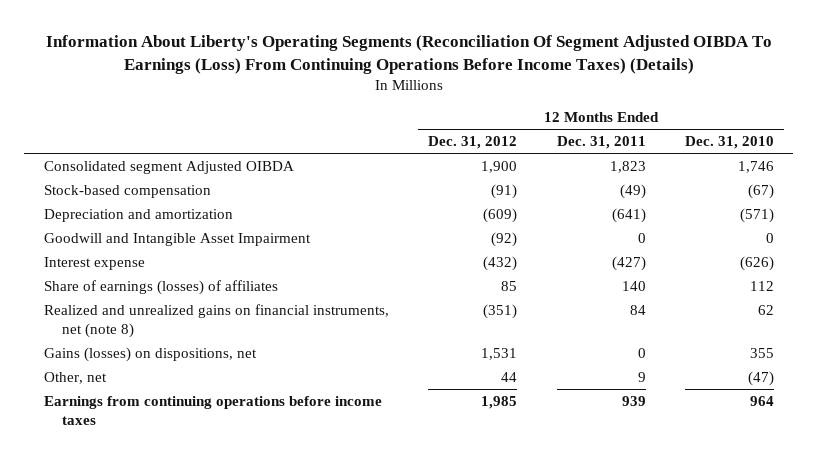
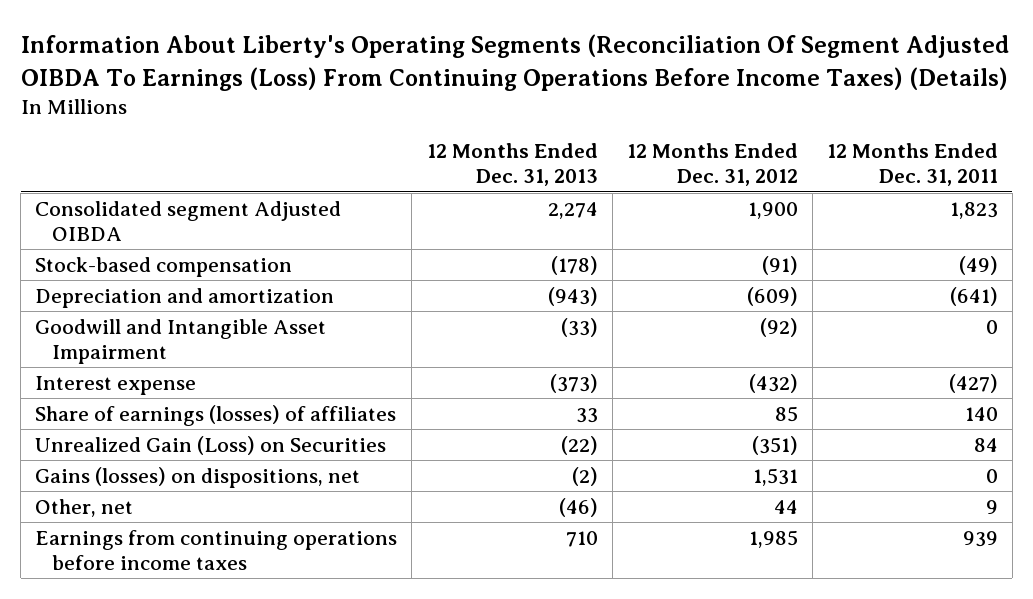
[684,135,774,149] Dec. 31, 2010 -> none
none -> [426,143,598,187] 12 Months Ended Dec. 31, 2013
[44,303,390,339] Realized and unrealized gains on financial instruments, net (note 8) -> [35,435,387,455] Unrealized Gain (Loss) on Securities

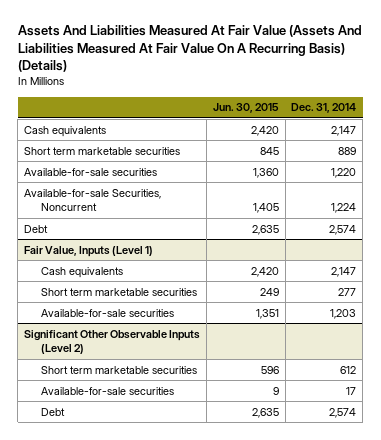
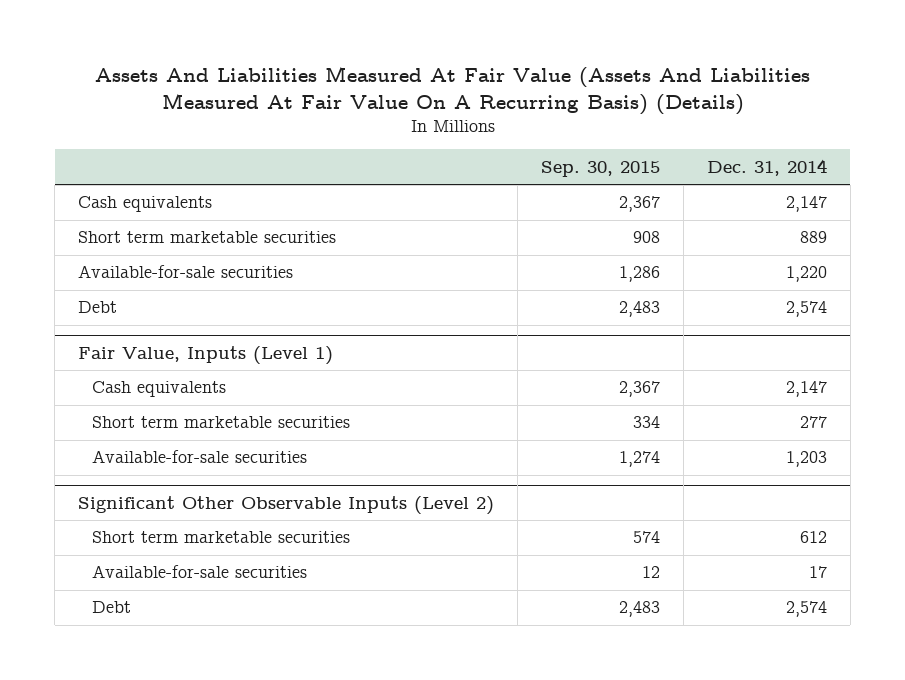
[212,103,279,114] Jun. 30, 2015 -> none
none -> [541,160,661,177] Sep. 30, 2015
[24,188,162,212] Available-for-sale Securities, Noncurrent -> none

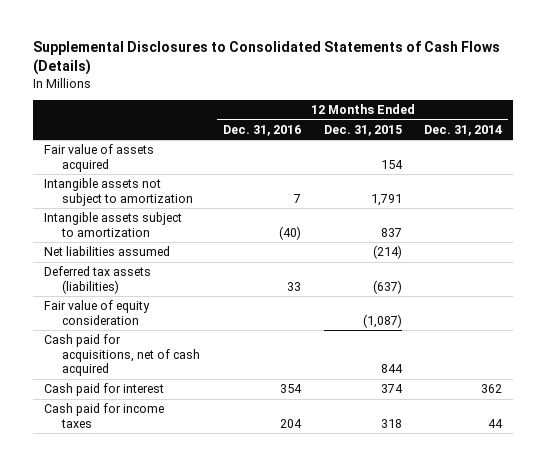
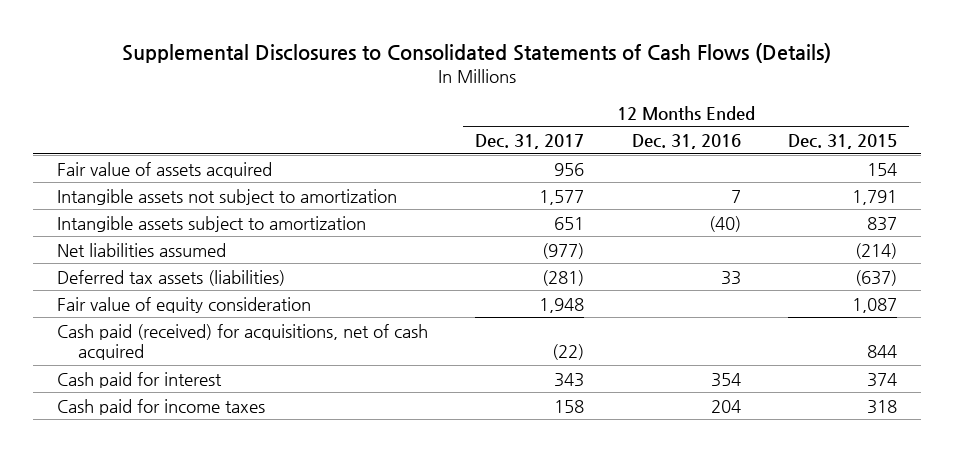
[424,124,503,136] Dec. 31, 2014 -> none
none -> [475,134,585,150] Dec. 31, 2017
[362,313,402,328] (1,087) -> [852,297,898,313] 1,087
[44,334,201,377] Cash paid for acquisitions, net of cash acquired -> [56,323,428,361] Cash paid (received) for acquisitions, net of cash acquired

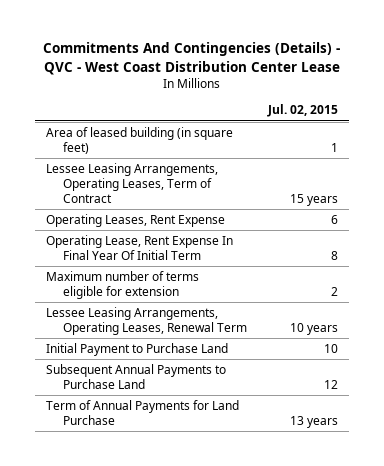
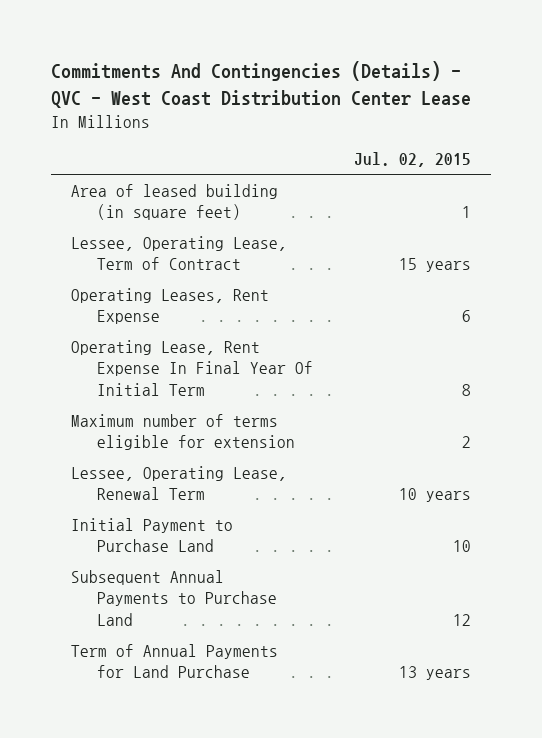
[45,162,218,203] Lessee Leasing Arrangements, Operating Leases, Term of Contract -> [71,235,288,271] Lessee, Operating Lease, Term of Contract
[45,306,248,335] Lessee Leasing Arrangements, Operating Leases, Renewal Term -> [71,465,288,501] Lessee, Operating Lease, Renewal Term

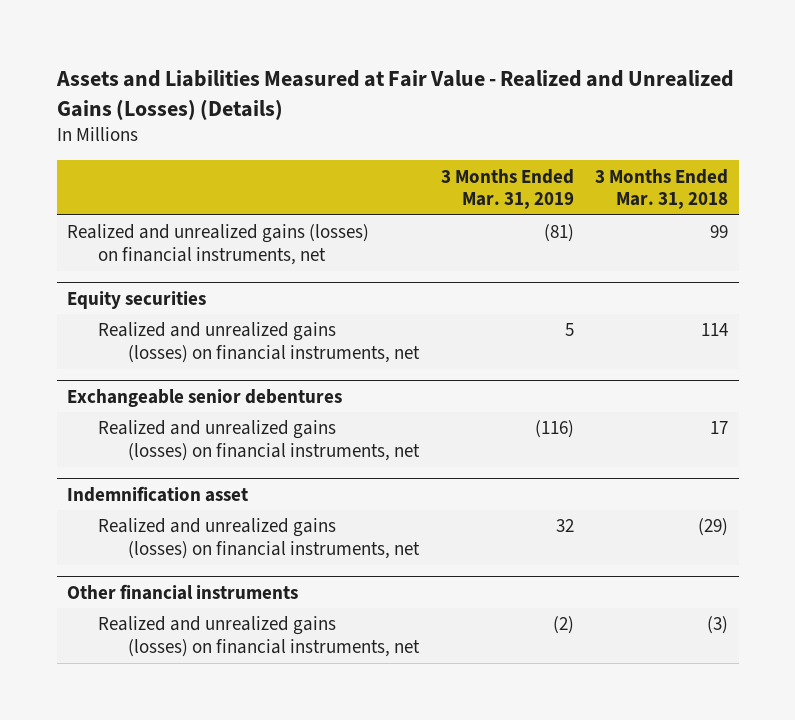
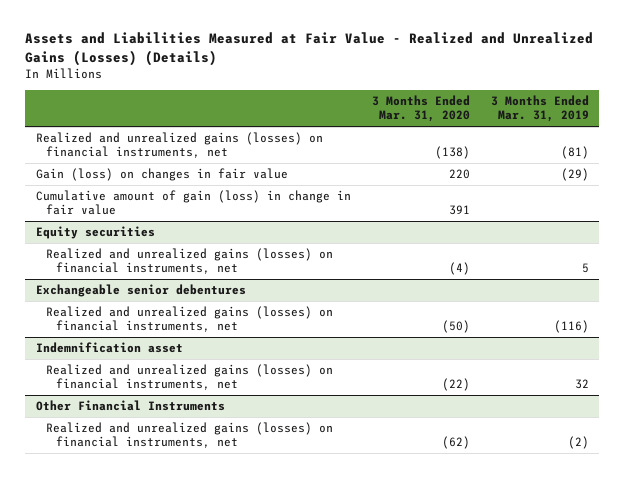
[595,168,729,210] 3 Months Ended Mar. 31, 2018 -> none
none -> [371,95,470,123] 3 Months Ended Mar. 31, 2020
none -> [35,168,288,182] Gain (loss) on changes in fair value
none -> [35,190,351,216] Cumulative amount of gain (loss) in change in fair value
[67,583,299,600] Other financial instruments -> [35,400,225,412] Other Financial Instruments

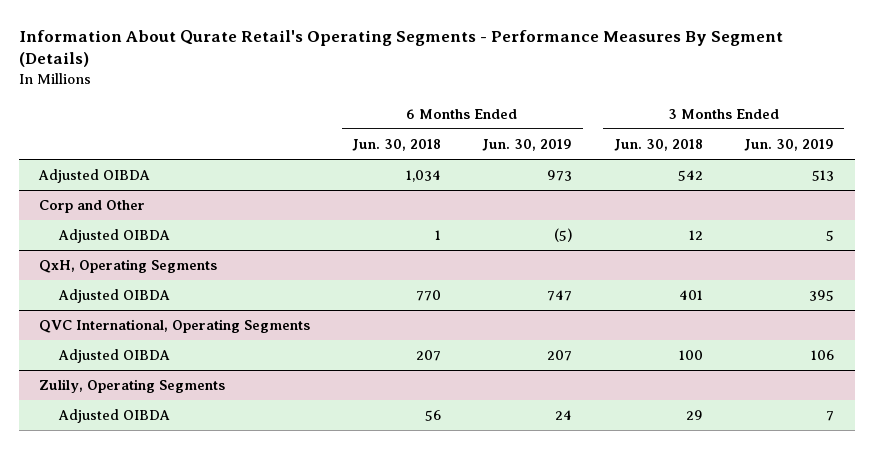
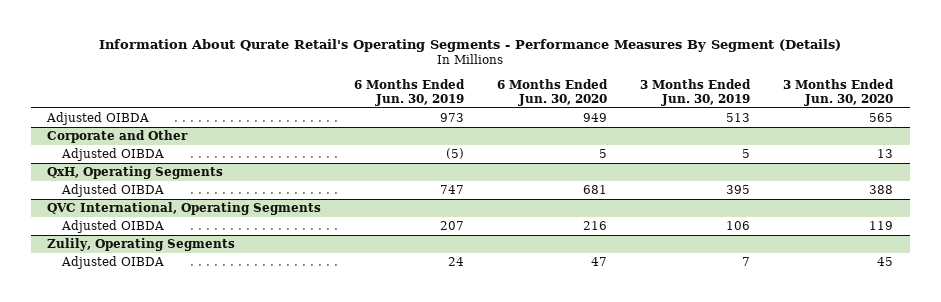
[351,139,441,152] Jun. 30, 2018 -> none
[613,139,703,152] Jun. 30, 2018 -> none
none -> [497,78,609,106] 6 Months Ended Jun. 30, 2020
none -> [783,78,895,106] 3 Months Ended Jun. 30, 2020
[39,200,146,214] Corp and Other -> [47,130,189,144] Corporate and Other

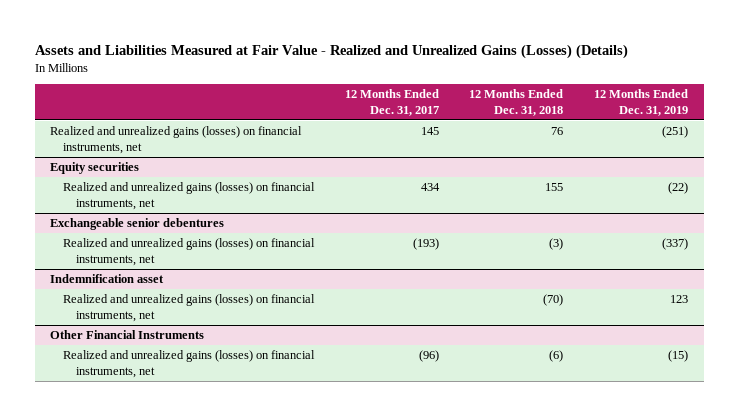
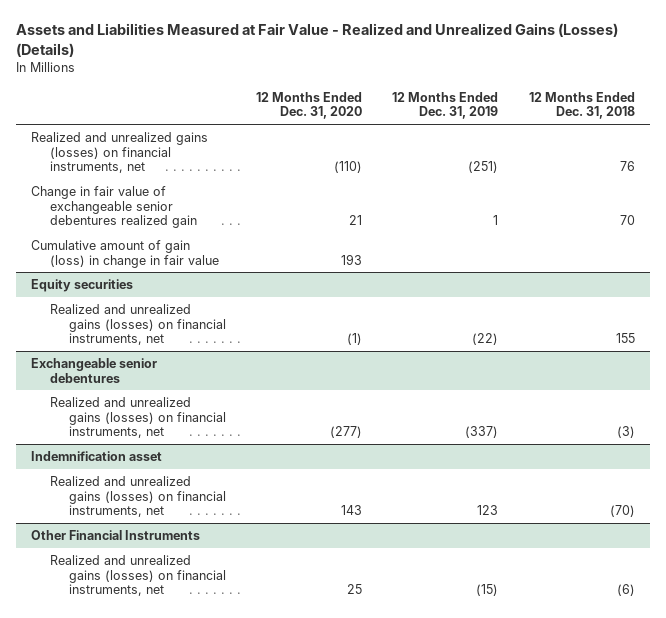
[344,89,439,116] 12 Months Ended Dec. 31, 2017 -> none
none -> [256,91,363,120] 12 Months Ended Dec. 31, 2020
none -> [31,185,197,229] Change in fair value of exchangeable senior debentures realized gain
none -> [31,239,219,268] Cumulative amount of gain (loss) in change in fair value

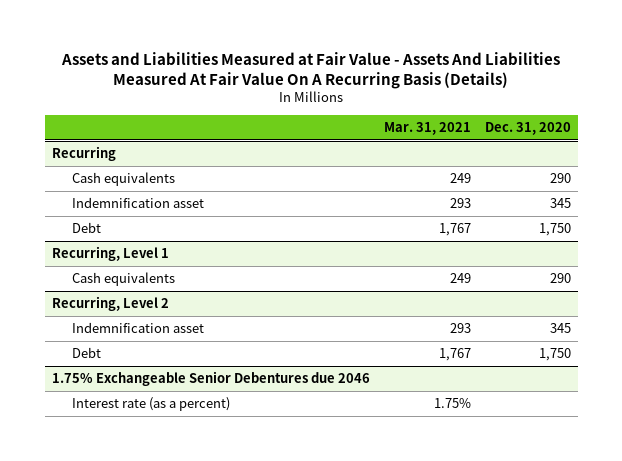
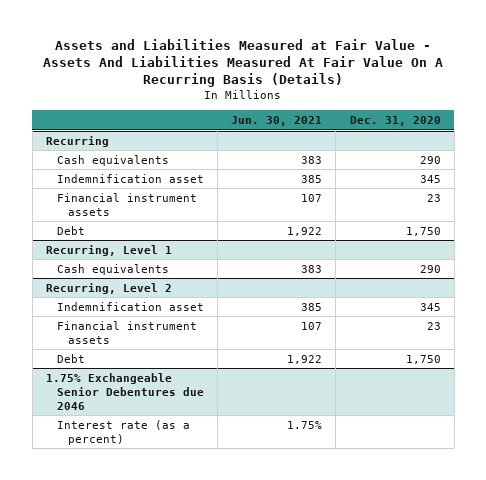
[383,122,471,136] Mar. 31, 2021 -> none
none -> [231,116,323,127] Jun. 30, 2021
none -> [56,192,197,216] Financial instrument assets
none -> [56,320,197,344] Financial instrument assets

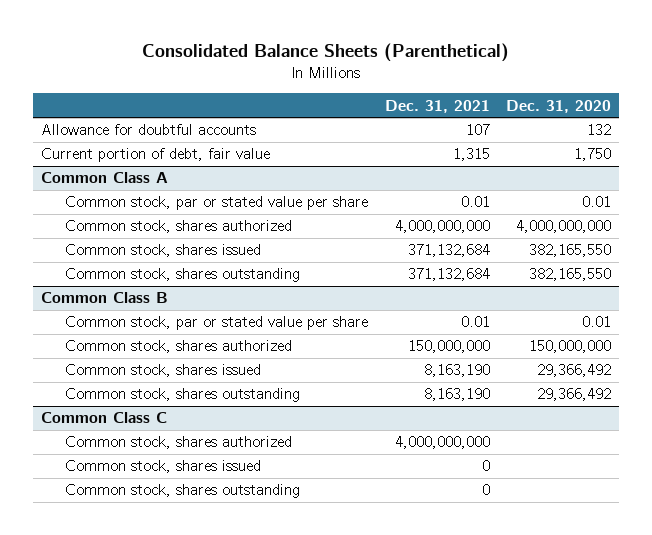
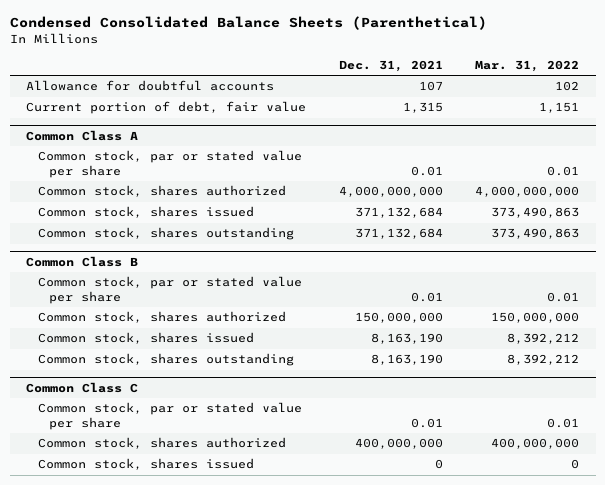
[142,42,510,62] Consolidated Balance Sheets (Parenthetical) -> [9,16,487,31] Condensed Consolidated Balance Sheets (Parenthetical)
[506,99,612,113] Dec. 31, 2020 -> none
none -> [475,59,580,72] Mar. 31, 2022
none -> [37,402,302,431] Common stock, par or stated value per share
[394,436,490,450] 4,000,000,000 -> [354,438,443,450] 400,000,000
[65,484,301,499] Common stock, shares outstanding -> none

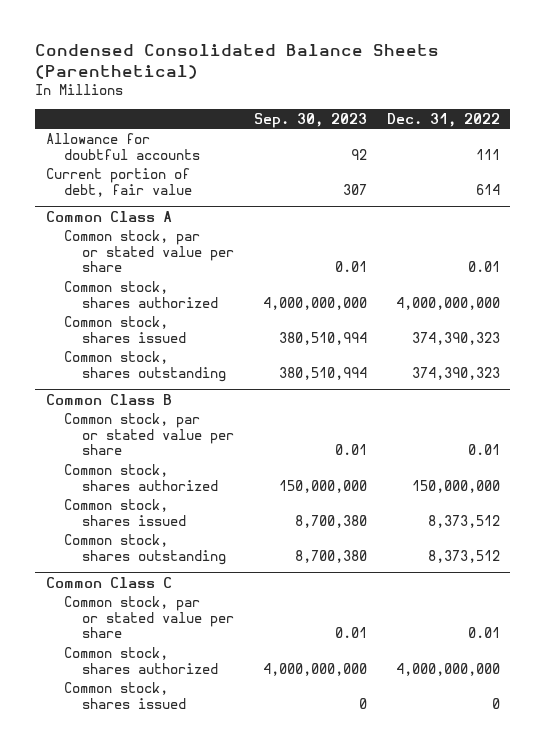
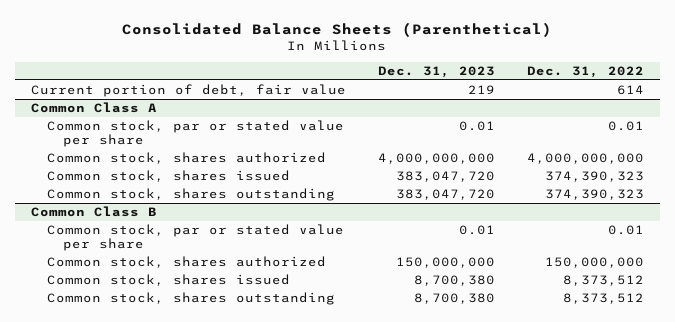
[35,44,440,80] Condensed Consolidated Balance Sheets (Parenthetical) -> [122,21,553,37] Consolidated Balance Sheets (Parenthetical)
[253,112,367,128] Sep. 30, 2023 -> none
none -> [377,65,495,78] Dec. 31, 2023
[45,132,200,160] Allowance for doubtful accounts -> none
[45,576,172,588] Common Class C -> none
[63,595,234,639] Common stock, par or stated value per share -> none
[63,646,218,674] Common stock, shares authorized -> none
[63,681,186,709] Common stock, shares issued -> none

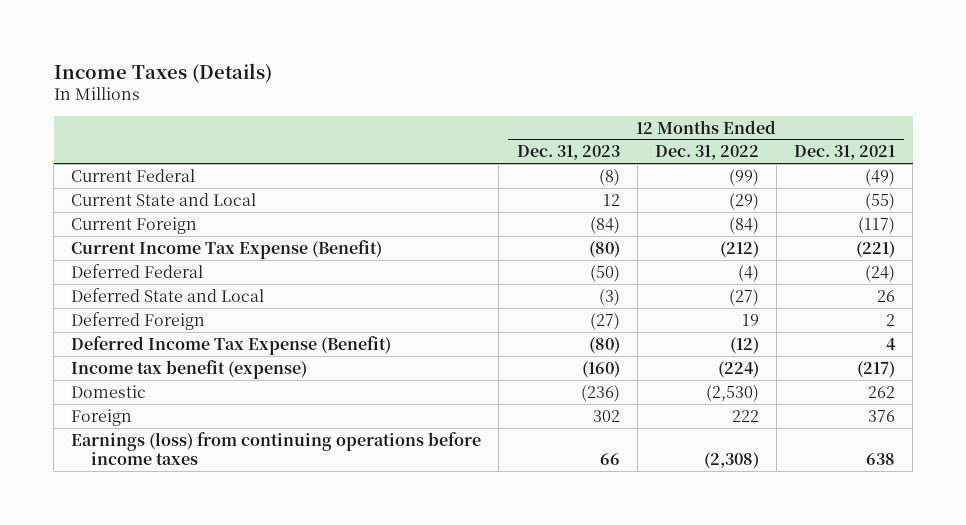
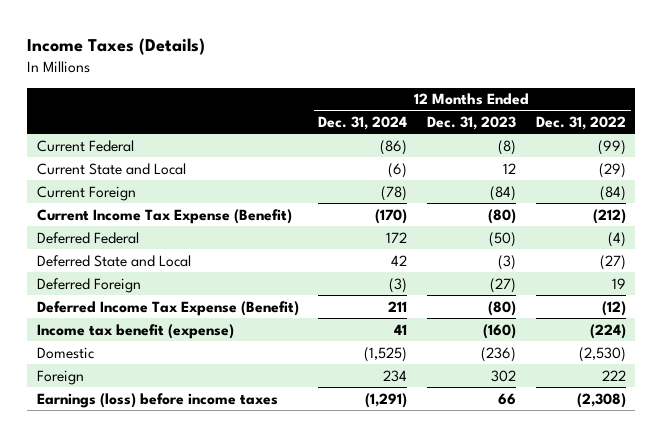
[794,145,896,161] Dec. 31, 2021 -> none
none -> [318,115,408,130] Dec. 31, 2024
[71,431,482,465] Earnings (loss) from continuing operations before income taxes -> [36,392,278,408] Earnings (loss) before income taxes

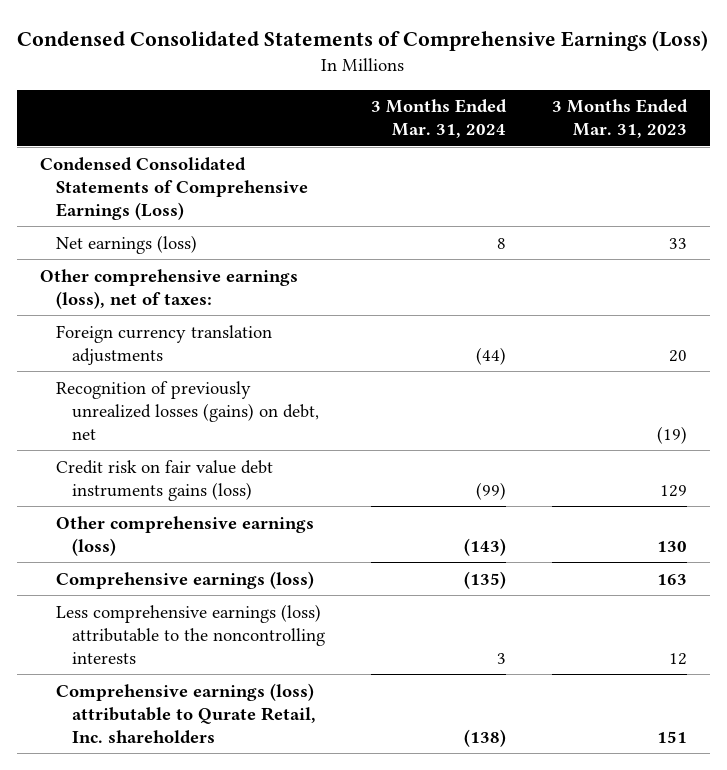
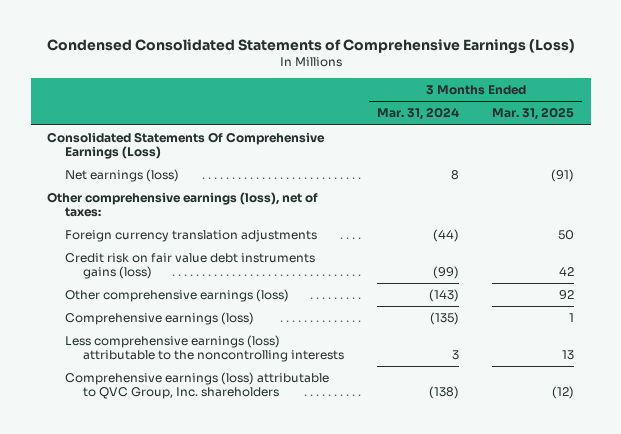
[551,99,688,139] 3 Months Ended Mar. 31, 2023 -> none
none -> [492,107,575,121] Mar. 31, 2025
[40,156,308,220] Condensed Consolidated Statements of Comprehensive Earnings (Loss) -> [47,132,326,160] Consolidated Statements Of Comprehensive Earnings (Loss)
[55,380,319,440] Recognition of previously unrealized losses (gains) on debt, net -> none
[55,682,316,744] Comprehensive earnings (loss) attributable to Qurate Retail, Inc. shareholders -> [65,372,330,400] Comprehensive earnings (loss) attributable to QVC Group, Inc. shareholders

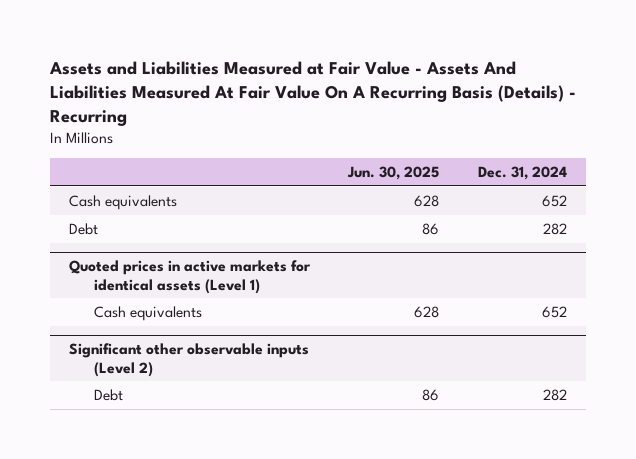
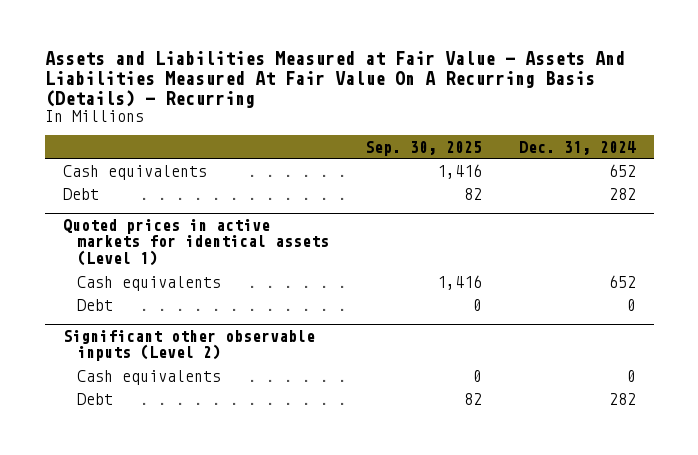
[347,166,440,181] Jun. 30, 2025 -> none
none -> [365,140,483,156] Sep. 30, 2025
none -> [77,298,114,311] Debt
none -> [77,369,222,385] Cash equivalents

